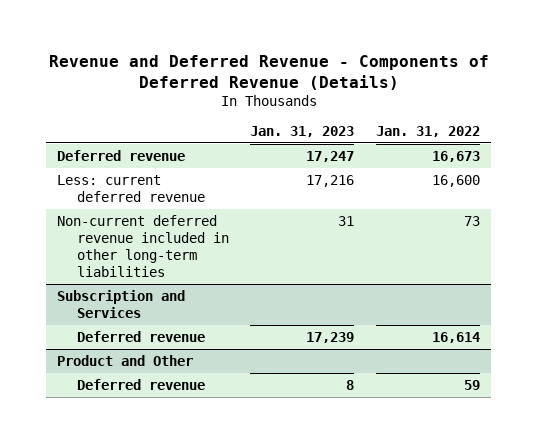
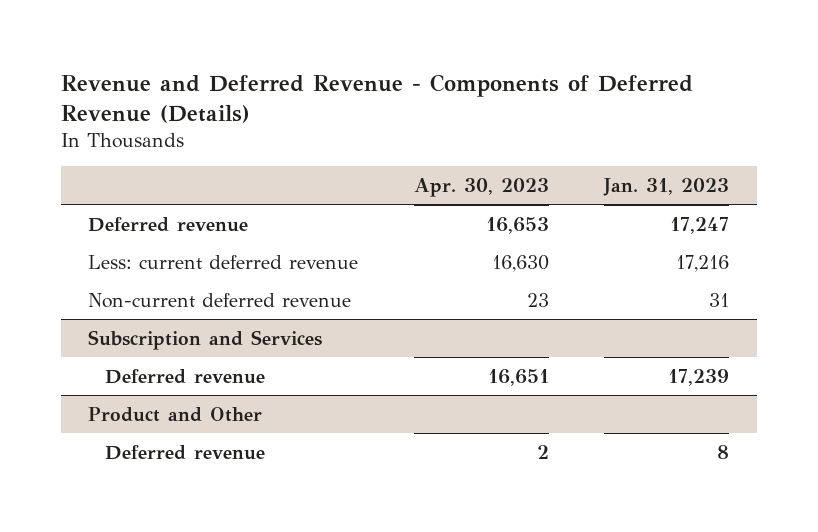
[375,125,480,137] Jan. 31, 2022 -> none
none -> [413,178,549,198] Apr. 30, 2023
[57,214,229,278] Non-current deferred revenue included in other long-term liabilities -> [88,292,352,308] Non-current deferred revenue

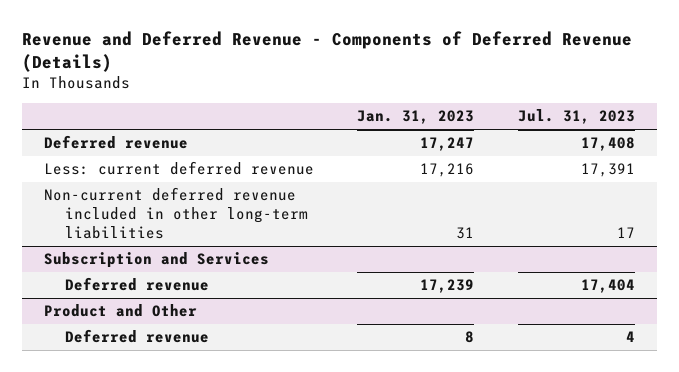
[413,178,549,198] Apr. 30, 2023 -> none
none -> [518,109,636,125] Jul. 31, 2023
[88,292,352,308] Non-current deferred revenue -> [43,187,309,239] Non-current deferred revenue included in other long-term liabilities

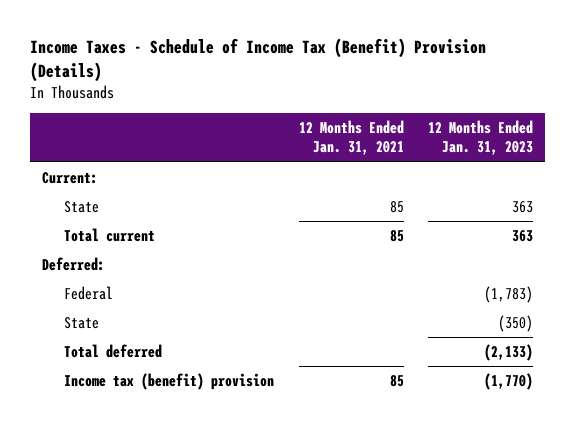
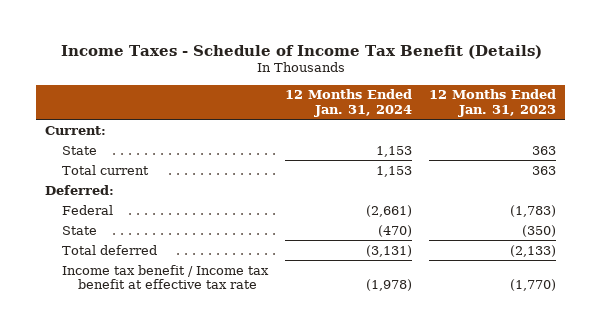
[29,38,486,83] Income Taxes - Schedule of Income Tax (Benefit) Provision (Details) -> [60,44,542,59] Income Taxes - Schedule of Income Tax Benefit (Details)
[298,120,404,156] 12 Months Ended Jan. 31, 2021 -> none
none -> [284,89,412,117] 12 Months Ended Jan. 31, 2024
[64,372,275,390] Income tax (benefit) provision -> [61,264,269,290] Income tax benefit / Income tax benefit at effective tax rate

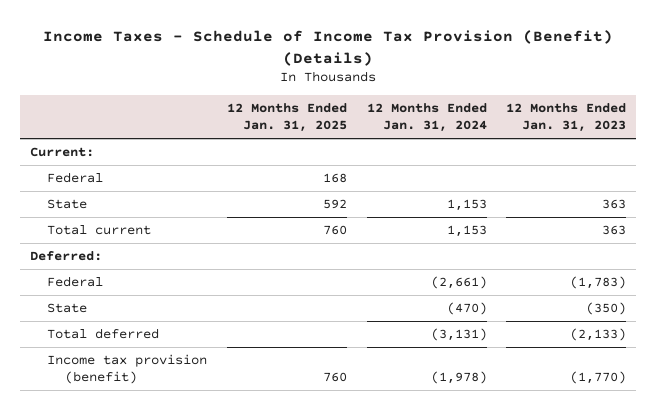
[60,44,542,59] Income Taxes - Schedule of Income Tax Benefit (Details) -> [42,30,613,66] Income Taxes - Schedule of Income Tax Provision (Benefit) (Details)
none -> [226,103,347,133] 12 Months Ended Jan. 31, 2025
none -> [47,172,104,184] Federal
[61,264,269,290] Income tax benefit / Income tax benefit at effective tax rate -> [47,354,208,384] Income tax provision (benefit)

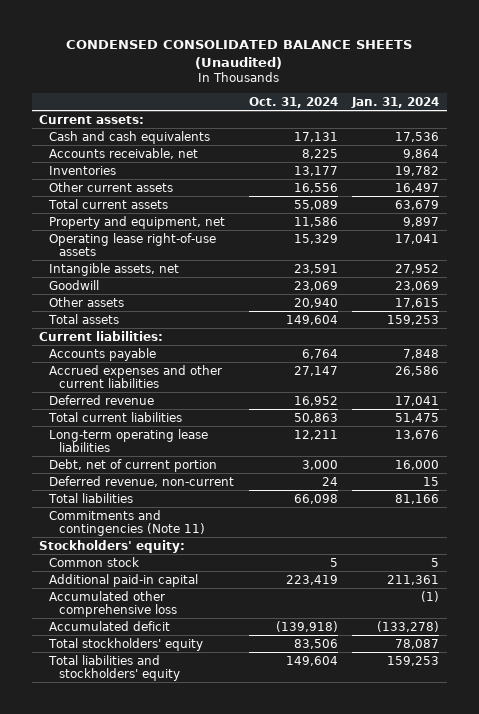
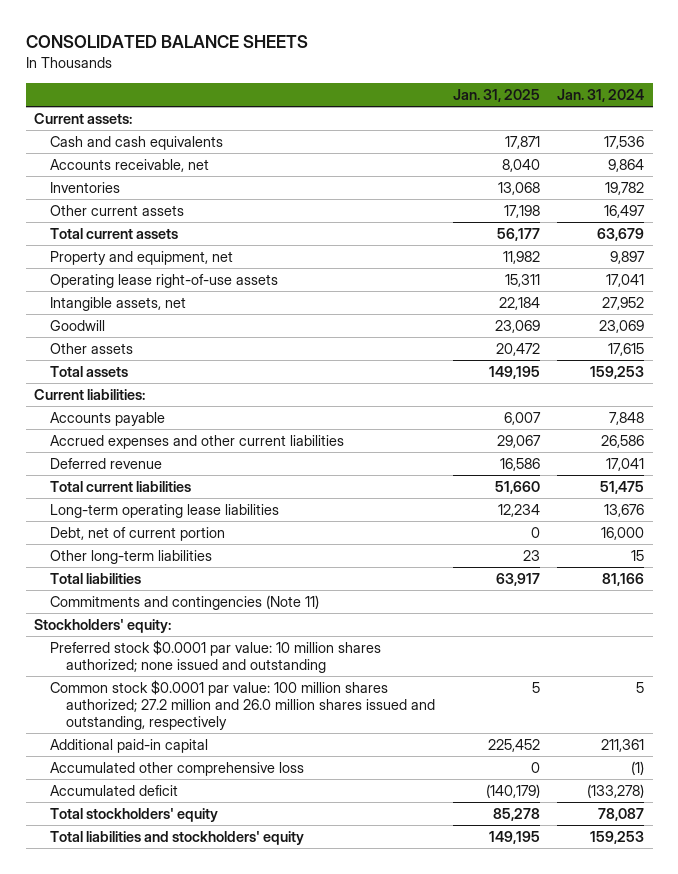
[66,40,413,69] CONDENSED CONSOLIDATED BALANCE SHEETS (Unaudited) -> [25,35,308,49] CONSOLIDATED BALANCE SHEETS
[248,96,338,108] Oct. 31, 2024 -> none
none -> [452,88,540,102] Jan. 31, 2025
[49,475,235,487] Deferred revenue, non-current -> none
none -> [50,549,213,564] Other long-term liabilities
none -> [50,639,382,674] Preferred stock $0.0001 par value: 10 million shares authorized; none issued and outstanding
[49,556,140,567] Common stock -> [50,679,436,731] Common stock $0.0001 par value: 100 million shares authorized; 27.2 million and 26.0 million shares issued and outstanding, respectively

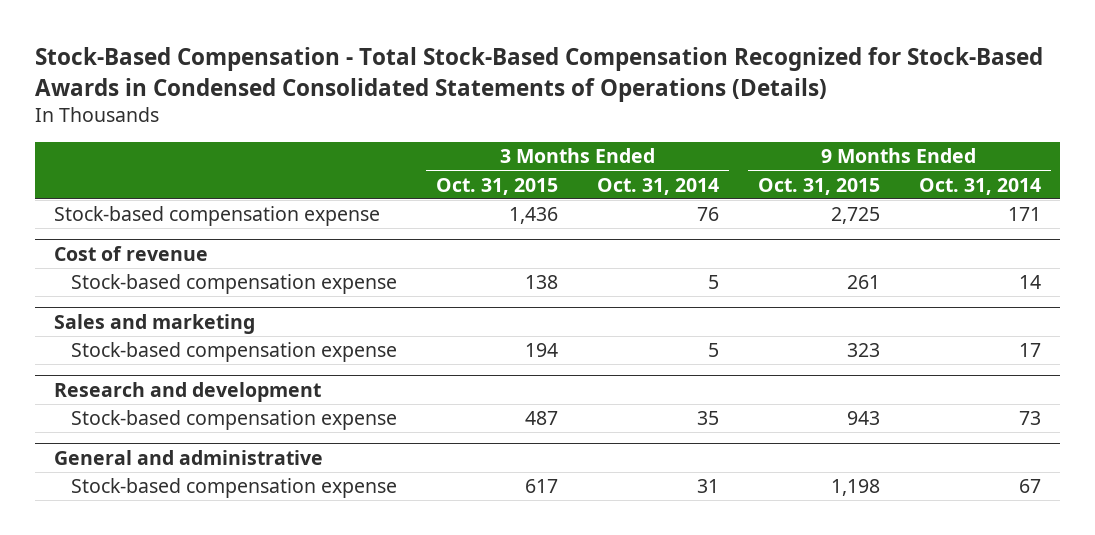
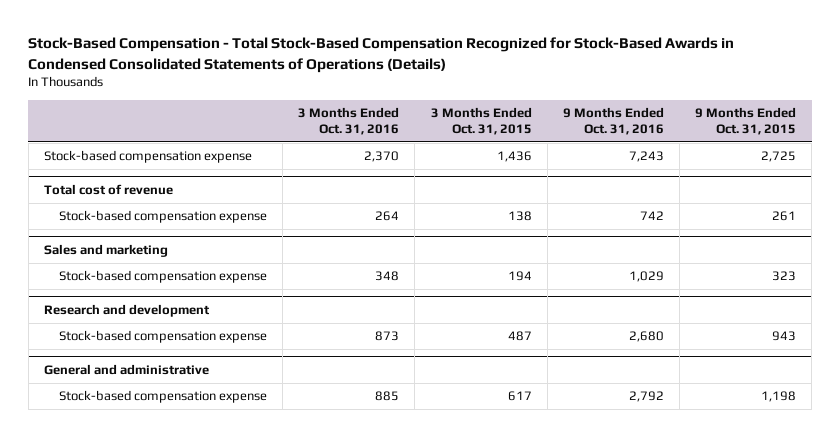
[597,177,720,195] Oct. 31, 2014 -> none
[918,177,1041,195] Oct. 31, 2014 -> none
none -> [298,106,400,135] 3 Months Ended Oct. 31, 2016
none -> [562,106,664,135] 9 Months Ended Oct. 31, 2016
[54,245,209,261] Cost of revenue -> [43,184,173,196] Total cost of revenue

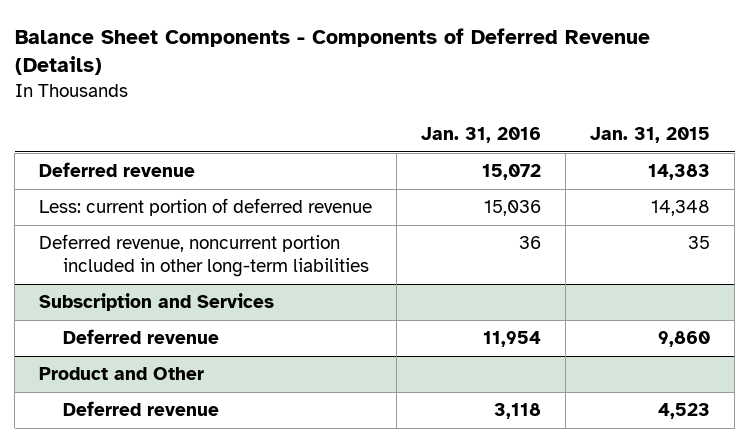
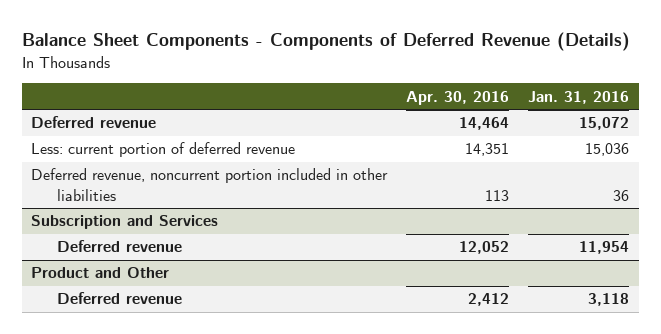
[590,126,711,143] Jan. 31, 2015 -> none
none -> [406,90,510,105] Apr. 30, 2016
[39,234,370,278] Deferred revenue, noncurrent portion included in other long-term liabilities -> [31,168,389,201] Deferred revenue, noncurrent portion included in other liabilities

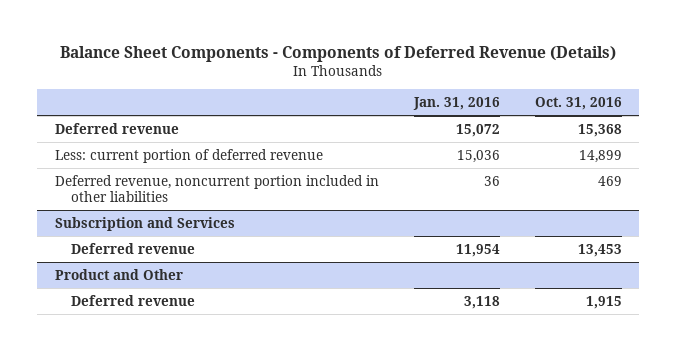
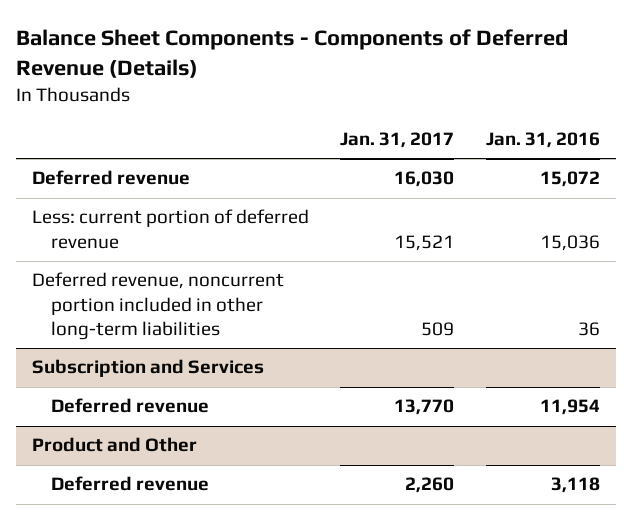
[534,97,622,111] Oct. 31, 2016 -> none
none -> [340,132,455,149] Jan. 31, 2017
[54,174,379,202] Deferred revenue, noncurrent portion included in other liabilities -> [31,272,284,341] Deferred revenue, noncurrent portion included in other long-term liabilities

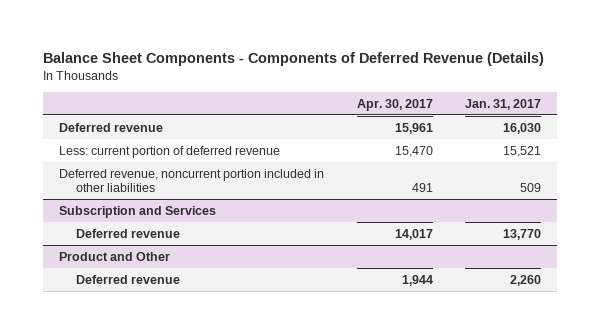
[486,132,601,149] Jan. 31, 2016 -> none
none -> [356,98,433,111] Apr. 30, 2017
[31,272,284,341] Deferred revenue, noncurrent portion included in other long-term liabilities -> [59,168,325,193] Deferred revenue, noncurrent portion included in other liabilities

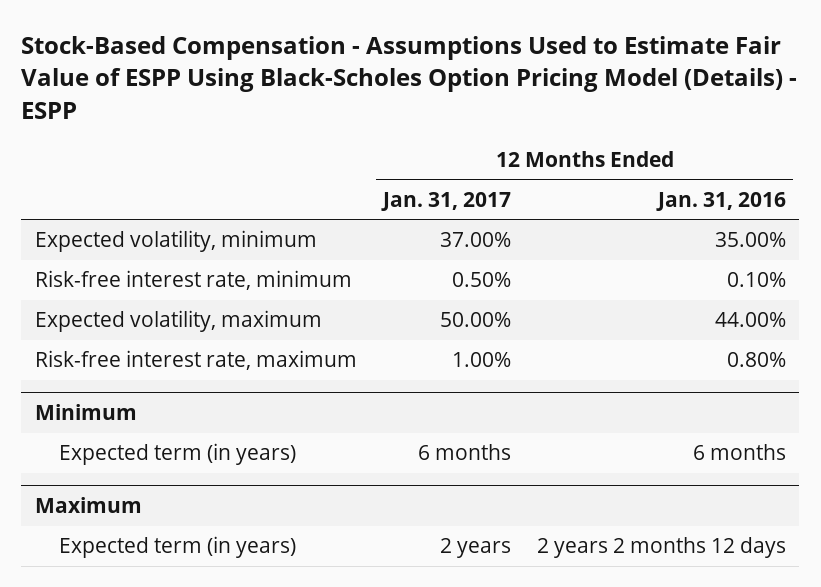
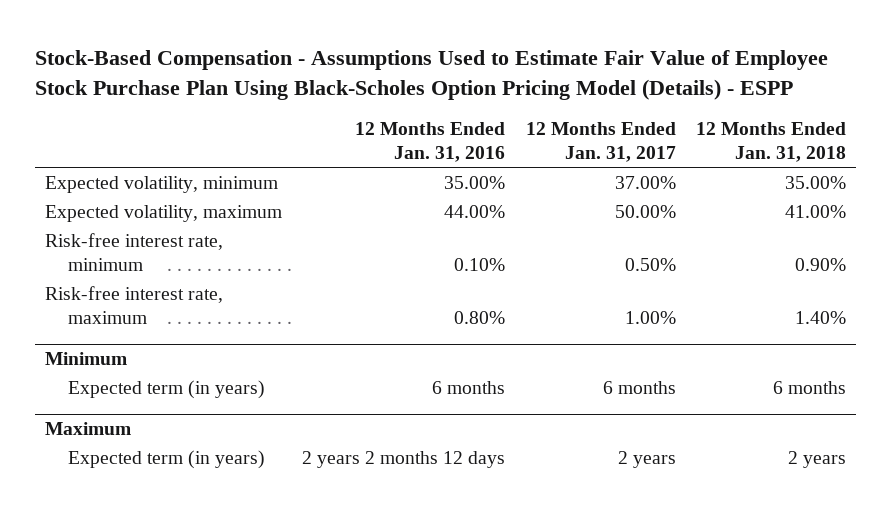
[21,35,798,119] Stock-Based Compensation - Assumptions Used to Estimate Fair Value of ESPP Using Black-Scholes Option Pricing Model (Details) - ESPP -> [34,49,828,100] Stock-Based Compensation - Assumptions Used to Estimate Fair Value of Employee Stock Purchase Plan Using Black-Scholes Option Pricing Model (Details) - ESPP
none -> [696,121,847,162] 12 Months Ended Jan. 31, 2018
[34,270,352,291] Risk-free interest rate, minimum -> [44,232,223,271] Risk-free interest rate, minimum

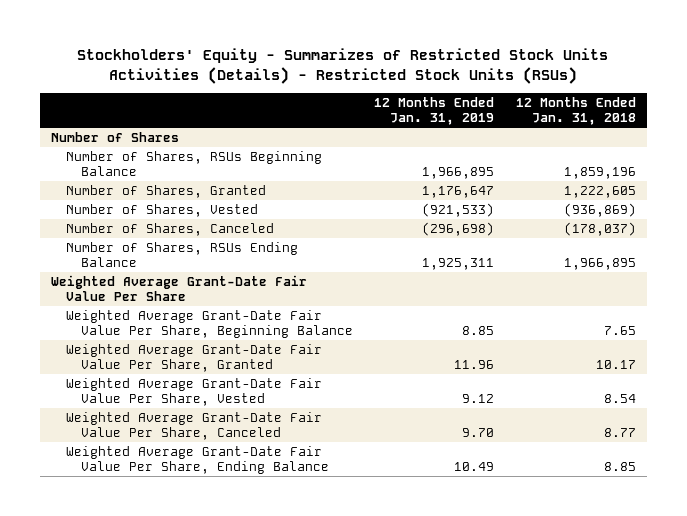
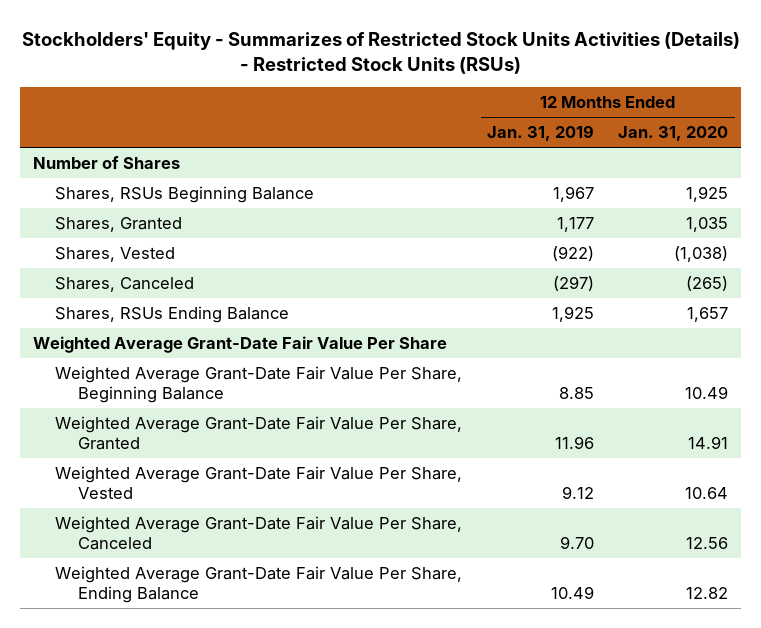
[515,97,636,126] 12 Months Ended Jan. 31, 2018 -> none
none -> [618,125,729,141] Jan. 31, 2020
[65,151,322,177] Number of Shares, RSUs Beginning Balance -> [55,185,315,203] Shares, RSUs Beginning Balance
[422,167,495,180] 1,966,895 -> [552,185,594,202] 1,967
[65,185,266,199] Number of Shares, Granted -> [55,216,183,232] Shares, Granted
[422,186,495,199] 1,176,647 -> [556,216,594,232] 1,177
[65,204,258,218] Number of Shares, Vested -> [55,246,176,262] Shares, Vested
[422,203,495,218] (921,533) -> [551,245,594,261] (922)
[65,223,274,237] Number of Shares, Canceled -> [55,276,195,292] Shares, Canceled
[422,222,495,237] (296,698) -> [552,275,594,291] (297)
[65,242,298,268] Number of Shares, RSUs Ending Balance -> [55,305,290,323] Shares, RSUs Ending Balance
[422,258,495,271] 1,925,311 -> [551,305,594,322] 1,925

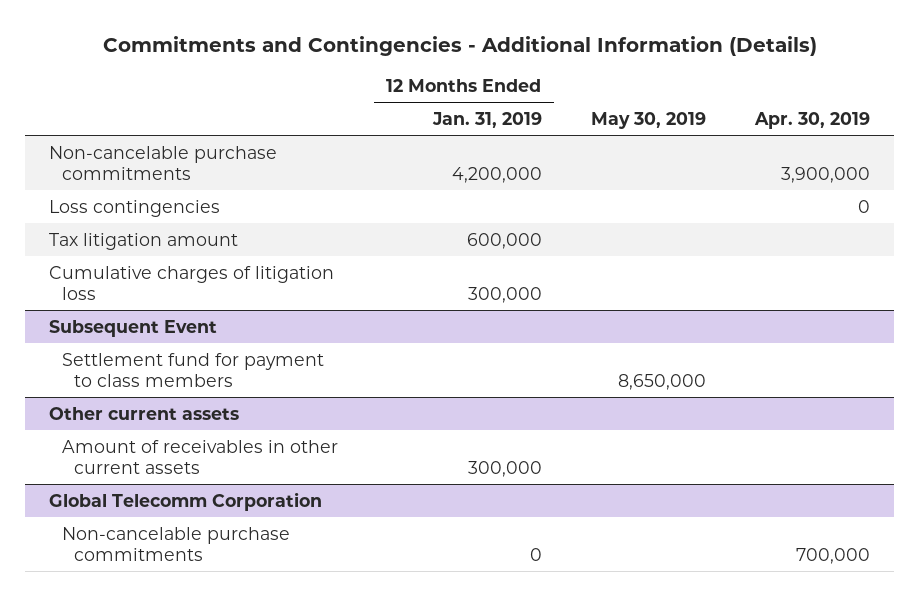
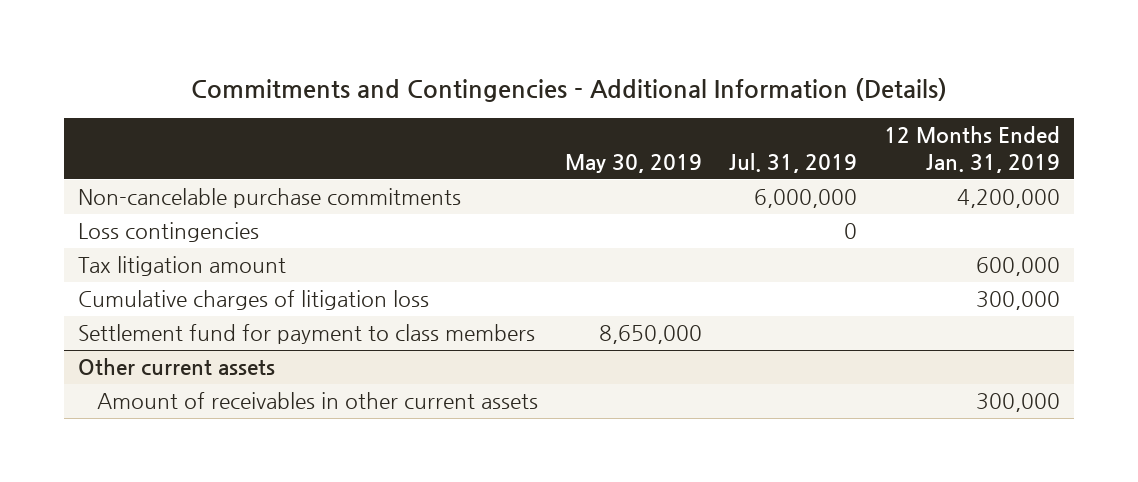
[753,112,870,130] Apr. 30, 2019 -> none
none -> [729,153,858,174] Jul. 31, 2019
[49,319,218,337] Subsequent Event -> none
[49,491,323,511] Global Telecomm Corporation -> none
[61,526,290,561] Non-cancelable purchase commitments -> none

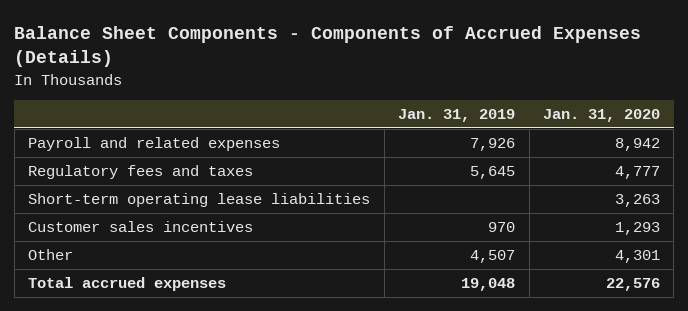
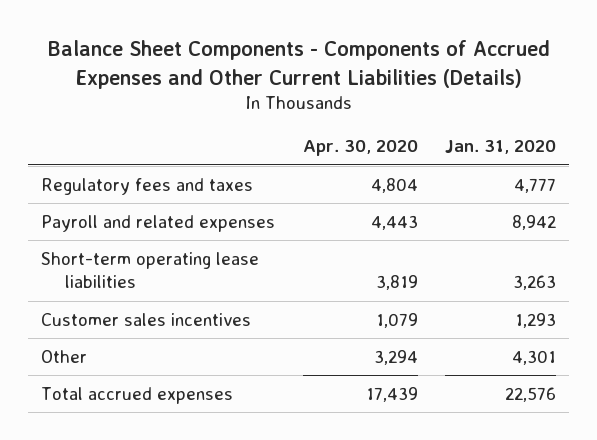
[14,25,642,68] Balance Sheet Components - Components of Accrued Expenses (Details) -> [47,40,550,89] Balance Sheet Components - Components of Accrued Expenses and Other Current Liabilities (Details)
[398,109,516,123] Jan. 31, 2019 -> none
none -> [302,140,418,157] Apr. 30, 2020
[28,137,281,152] Payroll and related expenses -> [41,214,276,232] Payroll and related expenses

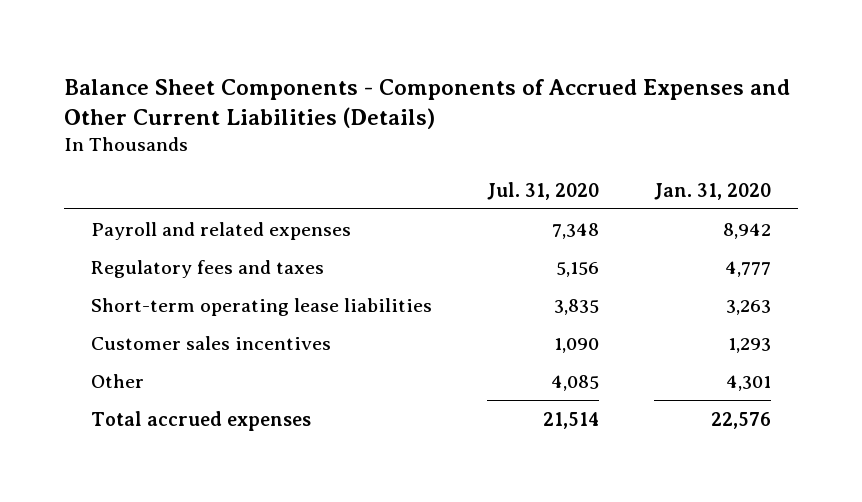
[302,140,418,157] Apr. 30, 2020 -> none
none -> [486,181,599,200] Jul. 31, 2020
[41,177,254,195] Regulatory fees and taxes -> [91,259,325,278] Regulatory fees and taxes

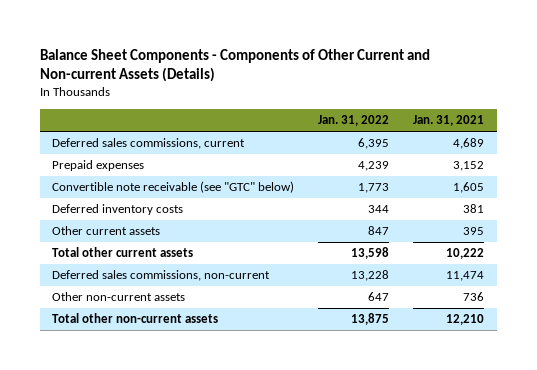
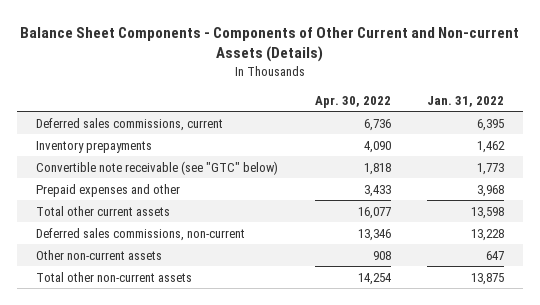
[413,115,485,127] Jan. 31, 2021 -> none
none -> [314,95,391,108] Apr. 30, 2022
[52,160,145,172] Prepaid expenses -> none
none -> [35,140,152,153] Inventory prepayments
[52,204,184,216] Deferred inventory costs -> none
[52,226,161,236] Other current assets -> none
none -> [35,183,180,197] Prepaid expenses and other

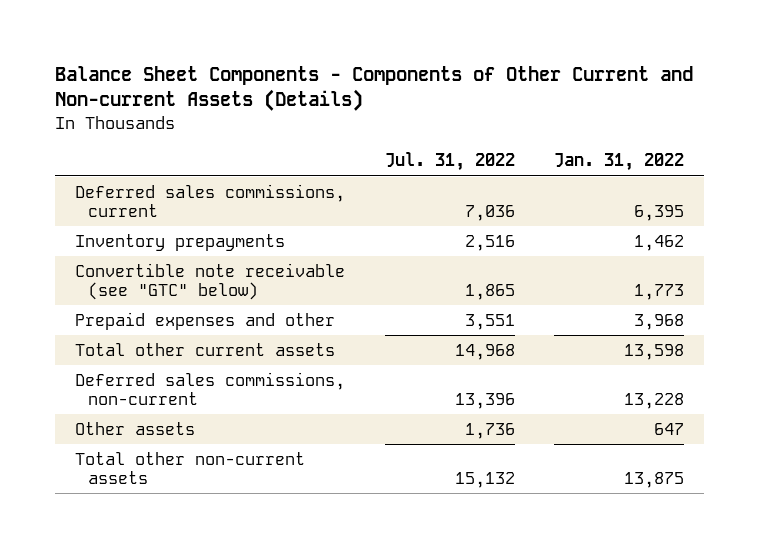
[314,95,391,108] Apr. 30, 2022 -> none
none -> [384,152,515,172] Jul. 31, 2022
[35,249,162,260] Other non-current assets -> [74,421,195,435] Other assets

